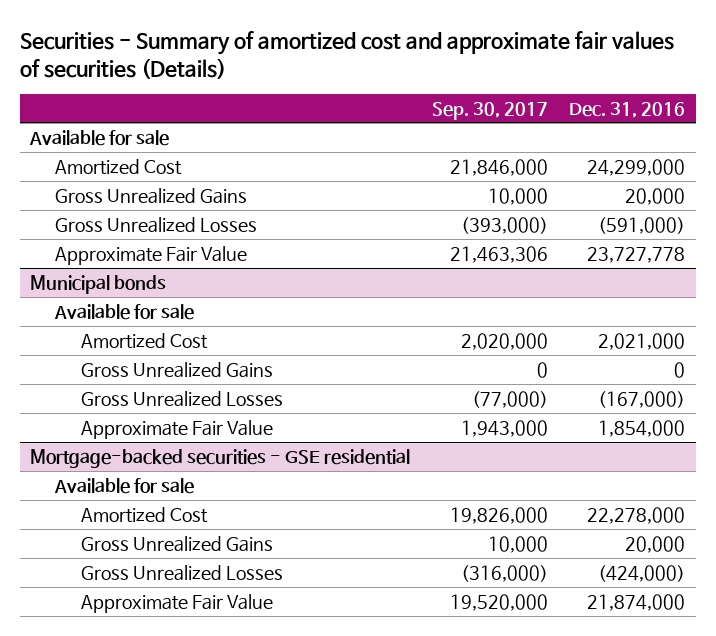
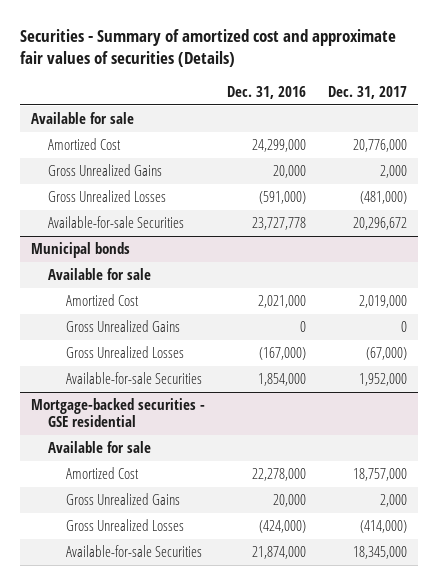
[431,101,548,120] Sep. 30, 2017 -> none
none -> [327,85,407,99] Dec. 31, 2017
[55,245,248,265] Approximate Fair Value -> [48,216,185,229] Available-for-sale Securities
[80,419,273,439] Approximate Fair Value -> [65,372,202,385] Available-for-sale Securities
[80,593,273,613] Approximate Fair Value -> [65,545,202,558] Available-for-sale Securities

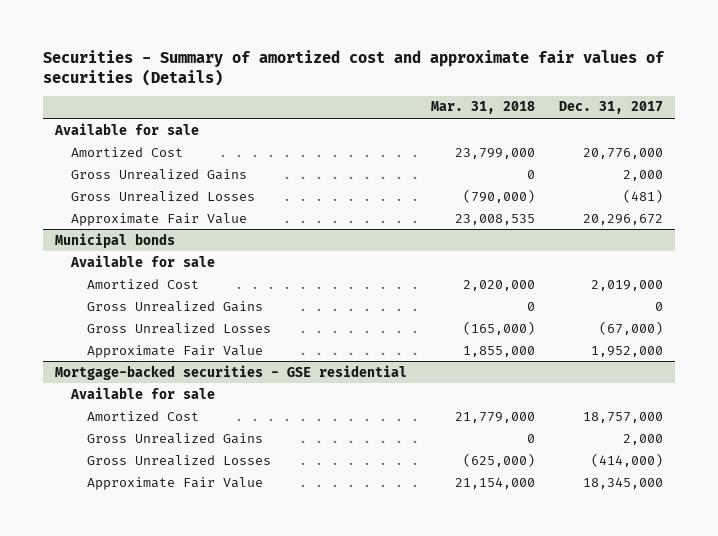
[226,85,306,99] Dec. 31, 2016 -> none
none -> [430,101,535,115] Mar. 31, 2018
[359,191,407,205] (481,000) -> [623,188,664,203] (481)
[48,216,185,229] Available-for-sale Securities -> [71,212,248,226] Approximate Fair Value
[65,372,202,385] Available-for-sale Securities -> [87,344,264,358] Approximate Fair Value
[65,545,202,558] Available-for-sale Securities -> [87,476,264,490] Approximate Fair Value

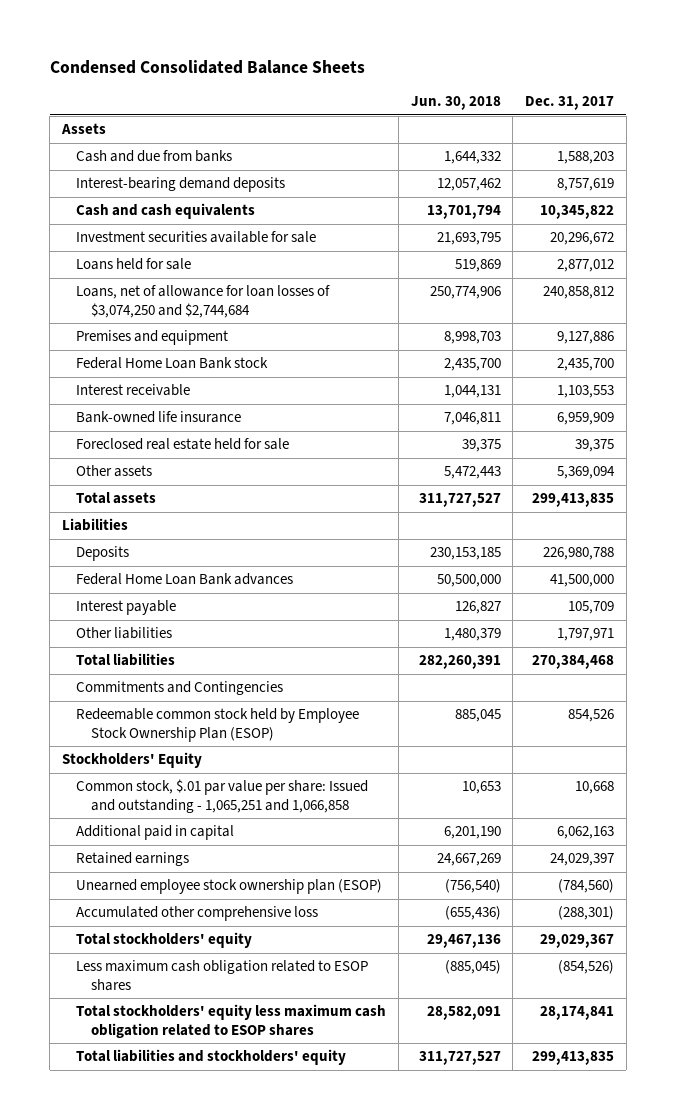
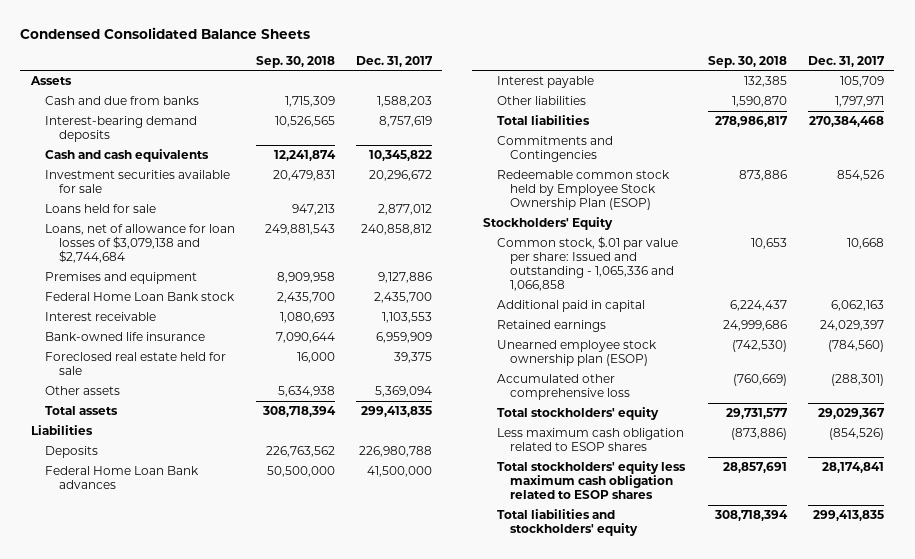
[410,96,501,111] Jun. 30, 2018 -> none
none -> [255,55,335,68] Sep. 30, 2018
[76,285,331,318] Loans, net of allowance for loan losses of $3,074,250 and $2,744,684 -> [44,224,235,264] Loans, net of allowance for loan losses of $3,079,138 and $2,744,684
[76,779,369,813] Common stock, $.01 par value per share: Issued and outstanding - 1,065,251 and 1,066,858 -> [496,236,678,292] Common stock, $.01 par value per share: Issued and outstanding - 1,065,336 and 1,066,858

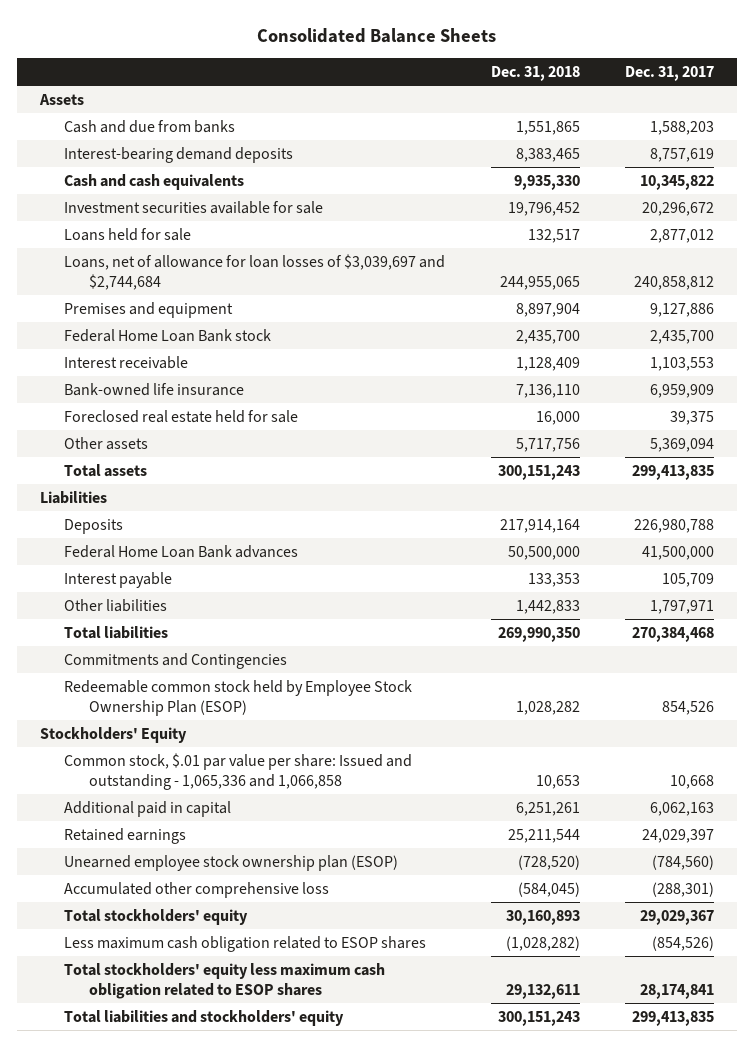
[20,26,311,39] Condensed Consolidated Balance Sheets -> [257,28,497,44] Consolidated Balance Sheets
[255,55,335,68] Sep. 30, 2018 -> none
none -> [490,66,580,82] Dec. 31, 2018
[44,224,235,264] Loans, net of allowance for loan losses of $3,079,138 and $2,744,684 -> [64,253,446,291] Loans, net of allowance for loan losses of $3,039,697 and $2,744,684

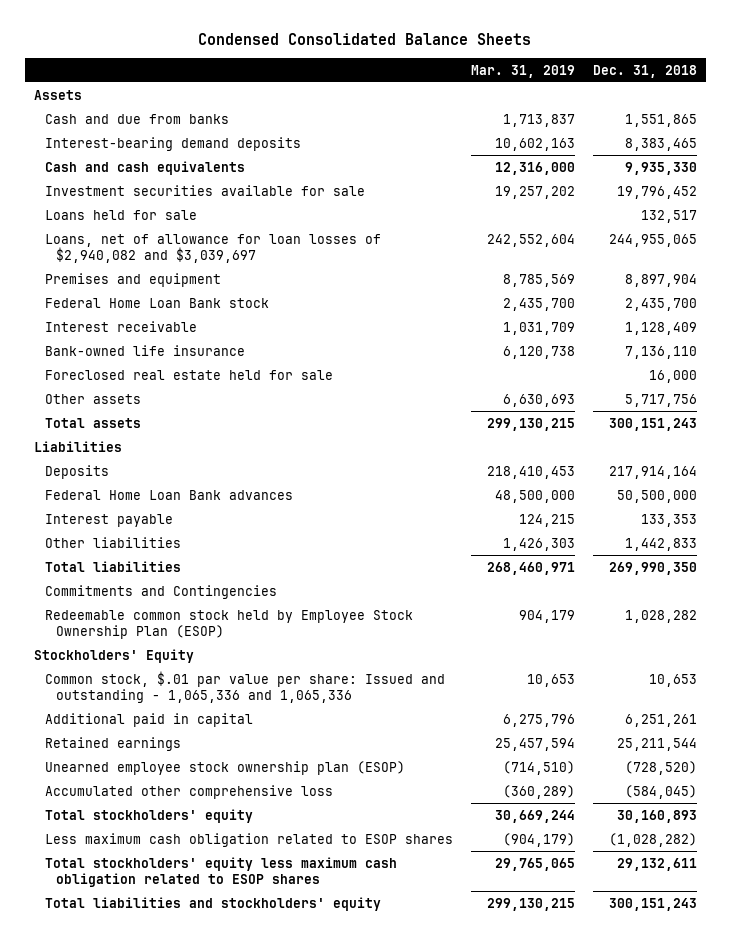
[257,28,497,44] Consolidated Balance Sheets -> [198,33,532,46] Condensed Consolidated Balance Sheets
[625,66,715,82] Dec. 31, 2017 -> none
none -> [471,64,576,78] Mar. 31, 2019
[64,253,446,291] Loans, net of allowance for loan losses of $3,039,697 and $2,744,684 -> [44,233,381,264] Loans, net of allowance for loan losses of $2,940,082 and $3,039,697
[64,752,413,791] Common stock, $.01 par value per share: Issued and outstanding - 1,065,336 and 1,066,858 -> [44,670,445,704] Common stock, $.01 par value per share: Issued and outstanding - 1,065,336 and 1,065,336

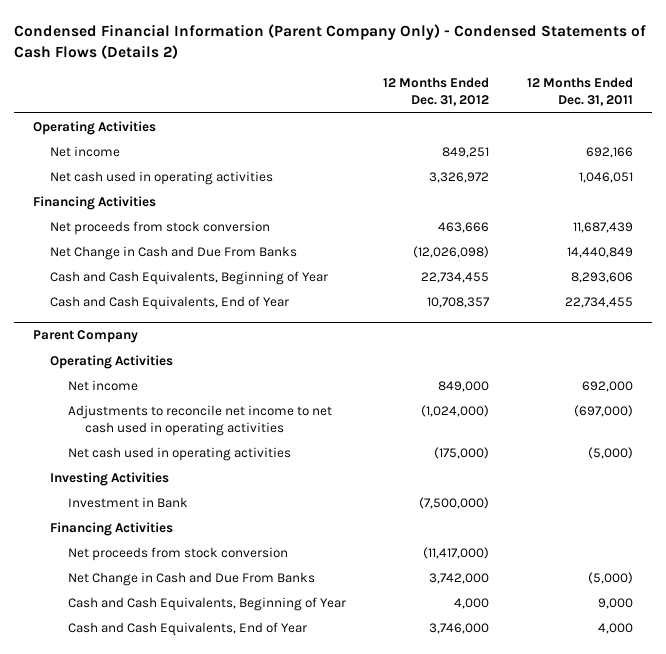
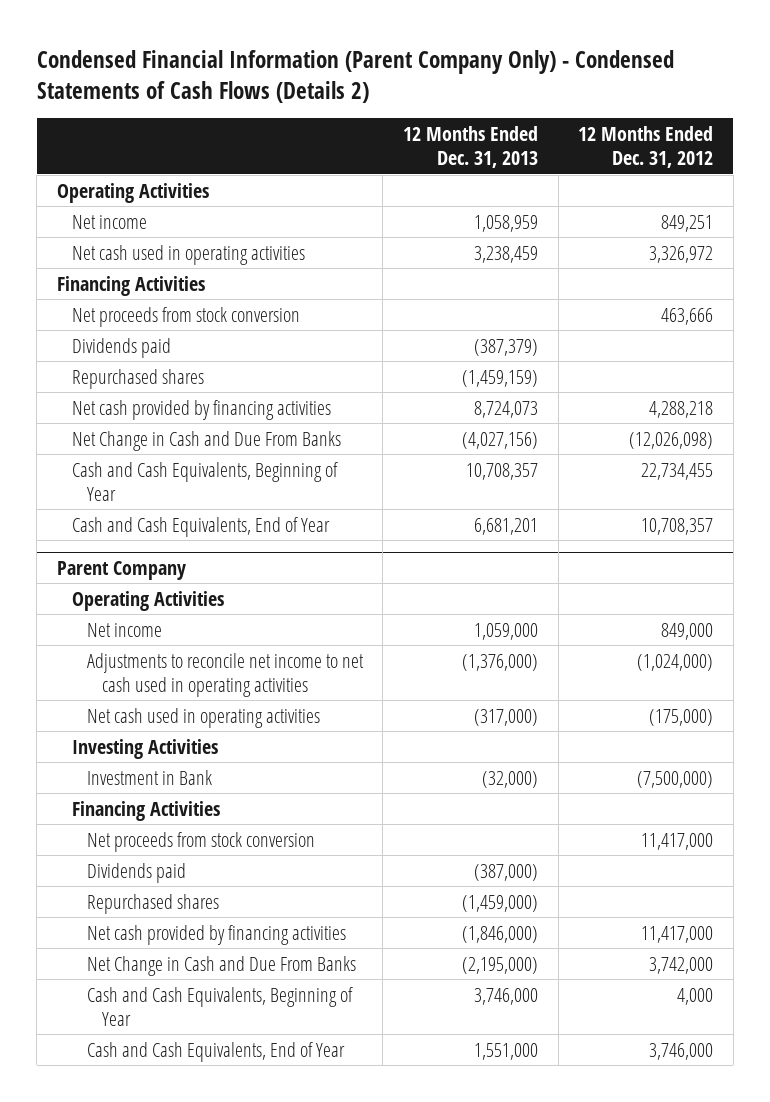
[526,77,633,107] 12 Months Ended Dec. 31, 2011 -> none
none -> [402,125,538,169] 12 Months Ended Dec. 31, 2013
none -> [71,337,171,358] Dividends paid
none -> [71,368,204,389] Repurchased shares
none -> [71,399,331,420] Net cash provided by financing activities
[423,546,490,559] (11,417,000) -> [641,832,714,850] 11,417,000
none -> [86,862,186,883] Dividends paid
none -> [86,893,219,914] Repurchased shares
none -> [86,924,346,945] Net cash provided by financing activities

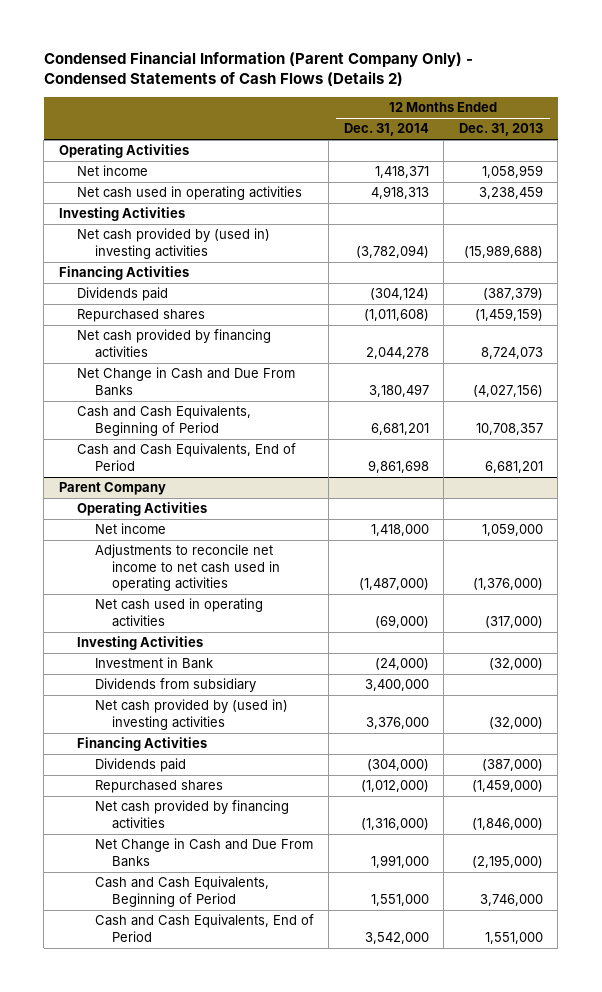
[578,125,714,169] 12 Months Ended Dec. 31, 2012 -> none
none -> [343,123,429,137] Dec. 31, 2014
none -> [58,207,185,222] Investing Activities
none -> [76,228,270,259] Net cash provided by (used in) investing activities
[71,306,300,327] Net proceeds from stock conversion -> none
[71,461,338,501] Cash and Cash Equivalents, Beginning of Year -> [76,405,251,436] Cash and Cash Equivalents, Beginning of Period
[71,516,330,537] Cash and Cash Equivalents, End of Year -> [76,443,296,471] Cash and Cash Equivalents, End of Period
none -> [94,678,256,693] Dividends from subsidiary
none -> [94,699,288,730] Net cash provided by (used in) investing activities
[86,831,315,852] Net proceeds from stock conversion -> none
[86,986,353,1026] Cash and Cash Equivalents, Beginning of Year -> [94,876,269,907] Cash and Cash Equivalents, Beginning of Period
[86,1041,345,1062] Cash and Cash Equivalents, End of Year -> [94,914,314,942] Cash and Cash Equivalents, End of Period

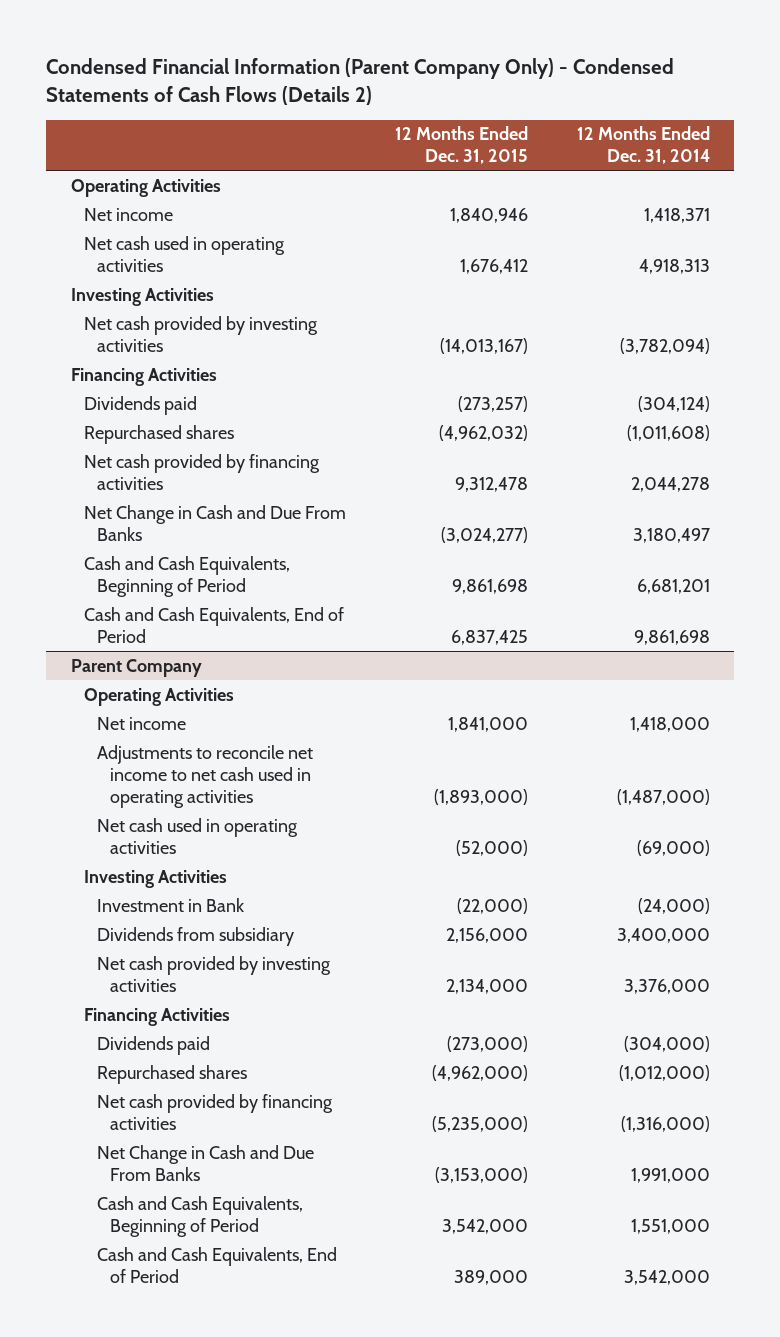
[458,123,543,137] Dec. 31, 2013 -> none
none -> [394,126,528,165] 12 Months Ended Dec. 31, 2015
[76,228,270,259] Net cash provided by (used in) investing activities -> [83,315,318,352] Net cash provided by investing activities
[94,699,288,730] Net cash provided by (used in) investing activities -> [97,955,332,992] Net cash provided by investing activities

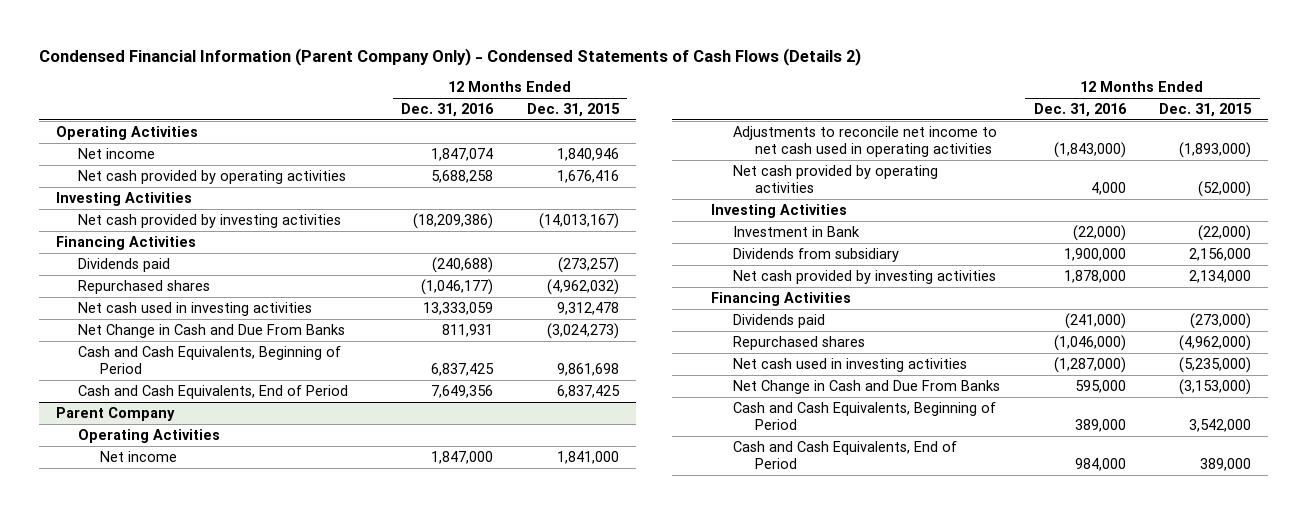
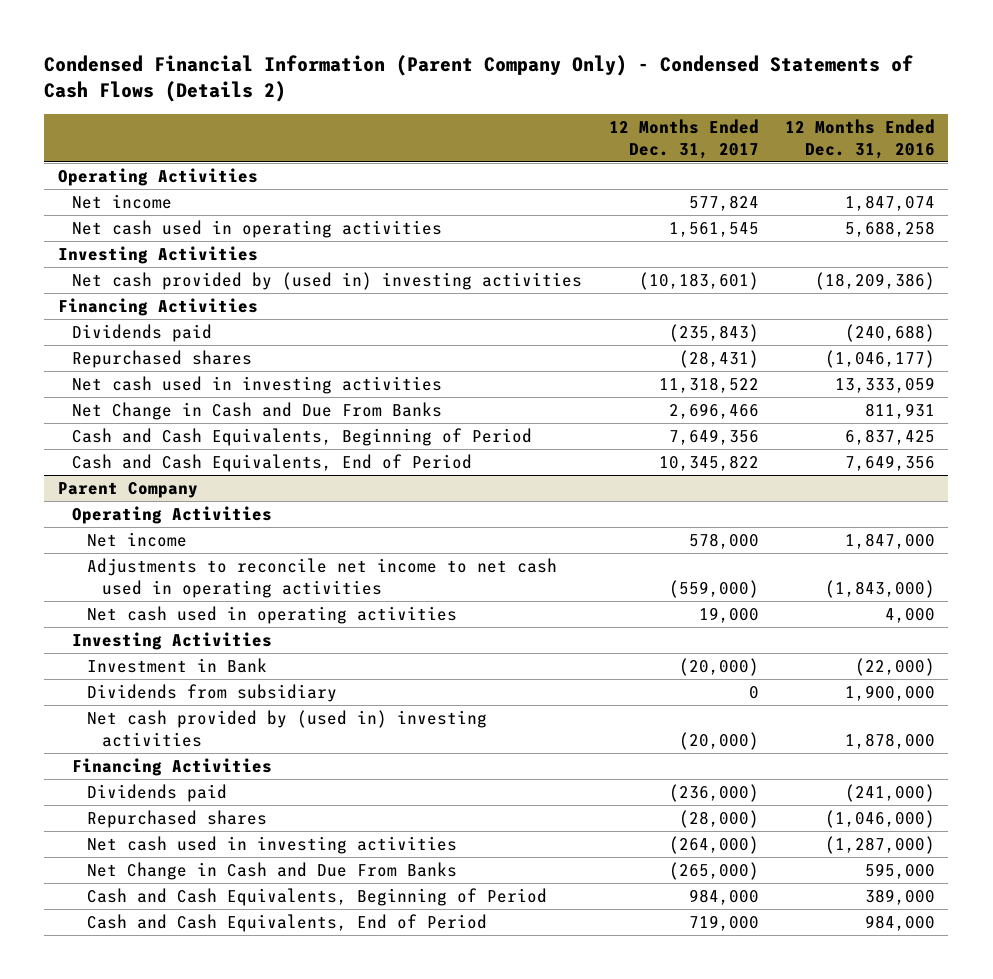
[526,103,620,118] Dec. 31, 2015 -> none
none -> [608,119,759,159] 12 Months Ended Dec. 31, 2017
[78,170,347,185] Net cash provided by operating activities -> [72,220,443,239] Net cash used in operating activities
[78,214,342,229] Net cash provided by investing activities -> [72,272,583,291] Net cash provided by (used in) investing activities
[732,165,938,194] Net cash provided by operating activities -> [86,606,457,625] Net cash used in operating activities
[732,270,996,285] Net cash provided by investing activities -> [86,710,487,747] Net cash provided by (used in) investing activities

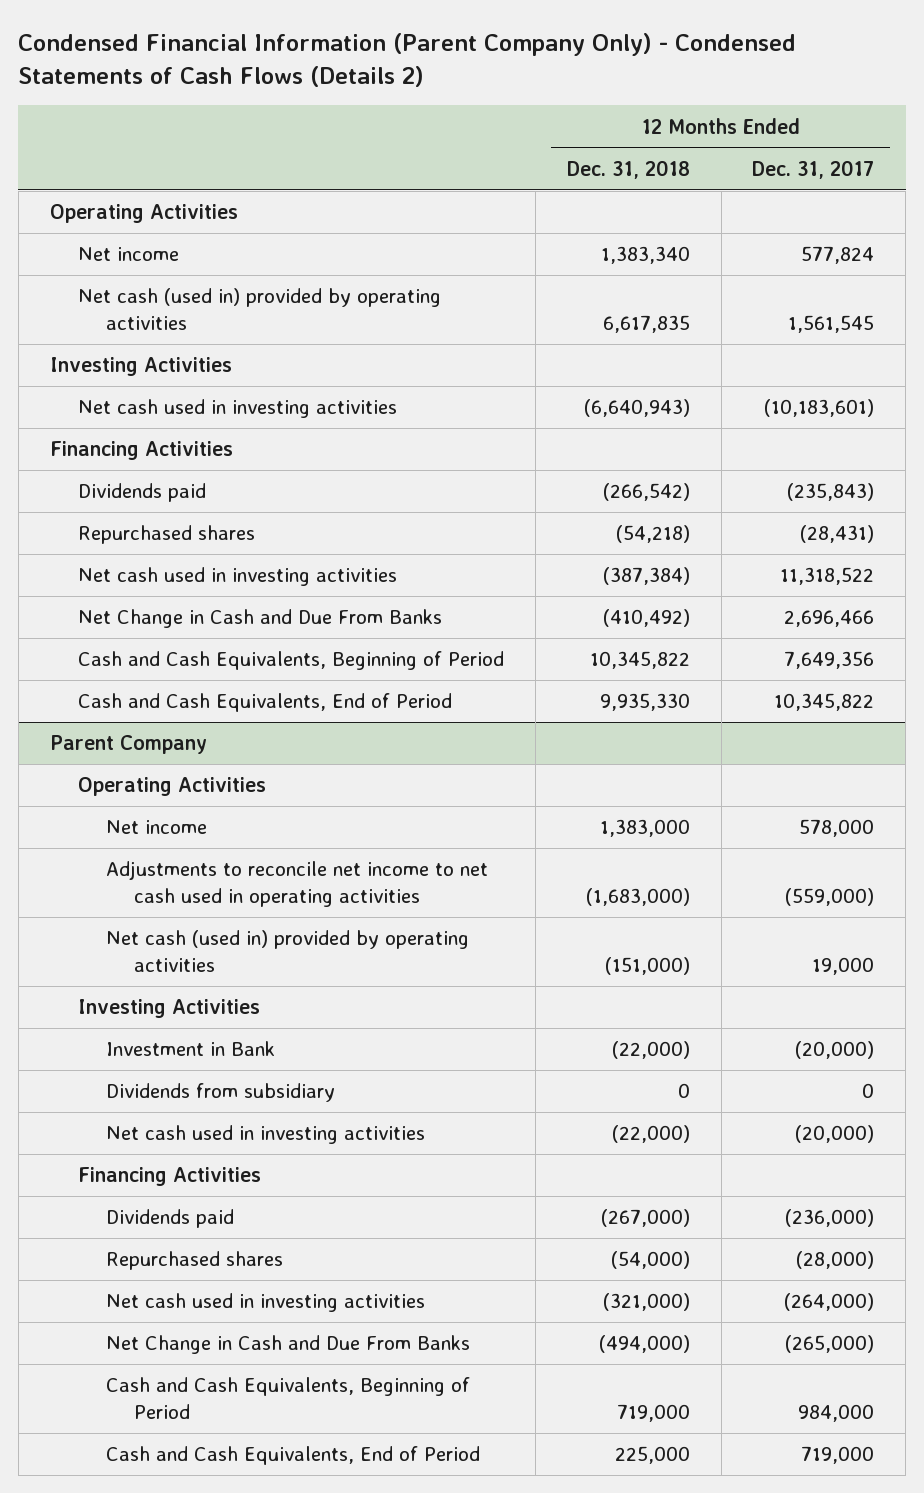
[785,119,936,159] 12 Months Ended Dec. 31, 2016 -> none
none -> [566,159,690,179] Dec. 31, 2018
[72,220,443,239] Net cash used in operating activities -> [77,288,441,330] Net cash (used in) provided by operating activities
[72,272,583,291] Net cash provided by (used in) investing activities -> [77,399,397,419] Net cash used in investing activities
[86,606,457,625] Net cash used in operating activities -> [105,930,469,972] Net cash (used in) provided by operating activities
[86,710,487,747] Net cash provided by (used in) investing activities -> [105,1125,425,1145] Net cash used in investing activities

